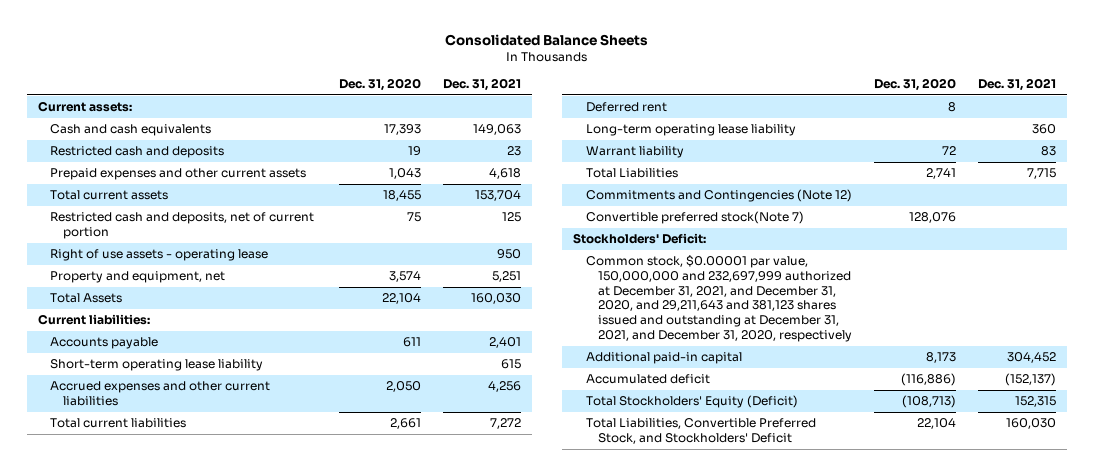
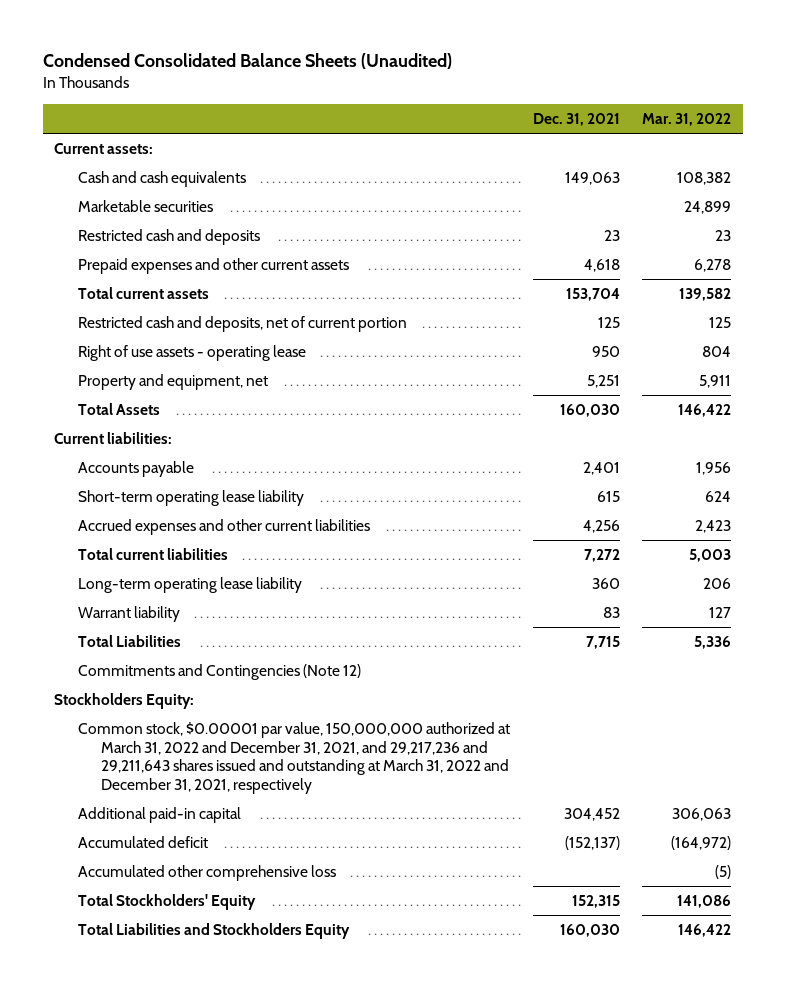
[445,34,649,47] Consolidated Balance Sheets -> [43,53,453,70] Condensed Consolidated Balance Sheets (Unaudited)
[339,78,422,92] Dec. 31, 2020 -> none
none -> [642,112,732,126] Mar. 31, 2022
none -> [77,200,213,213] Marketable securities
[585,102,667,113] Deferred rent -> none
[585,211,804,225] Convertible preferred stock(Note 7) -> none
[572,233,706,245] Stockholders' Deficit: -> [54,693,195,710] Stockholders Equity:
[585,255,853,342] Common stock, $0.00001 par value, 150,000,000 and 232,697,999 authorized at December 31, 2021, and December 31, 2020, and 29,211,643 and 381,123 shares issued and outstanding at December 31, 2021, and December 31, 2020, respectively -> [77,722,510,794] Common stock, $0.00001 par value, 150,000,000 authorized at March 31, 2022 and December 31, 2021, and 29,217,236 and 29,211,643 shares issued and outstanding at March 31, 2022 and December 31, 2021, respectively
none -> [77,865,336,882] Accumulated other comprehensive loss
[585,395,798,409] Total Stockholders' Equity (Deficit) -> [77,894,256,911] Total Stockholders' Equity
[585,418,816,445] Total Liabilities, Convertible Preferred Stock, and Stockholders' Deficit -> [77,923,350,940] Total Liabilities and Stockholders Equity

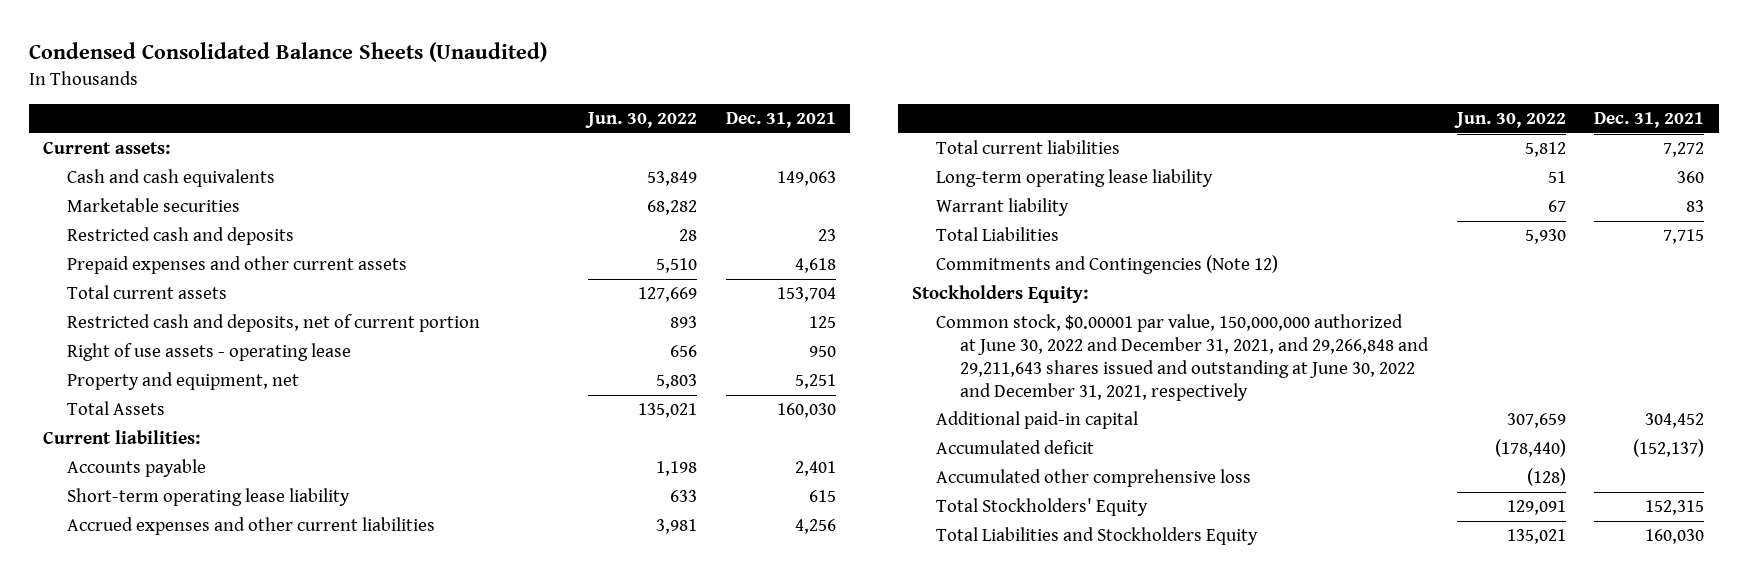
[642,112,732,126] Mar. 31, 2022 -> none
none -> [585,112,698,129] Jun. 30, 2022
[77,722,510,794] Common stock, $0.00001 par value, 150,000,000 authorized at March 31, 2022 and December 31, 2021, and 29,217,236 and 29,211,643 shares issued and outstanding at March 31, 2022 and December 31, 2021, respectively -> [936,314,1430,401] Common stock, $0.00001 par value, 150,000,000 authorized at June 30, 2022 and December 31, 2021, and 29,266,848 and 29,211,643 shares issued and outstanding at June 30, 2022 and December 31, 2021, respectively

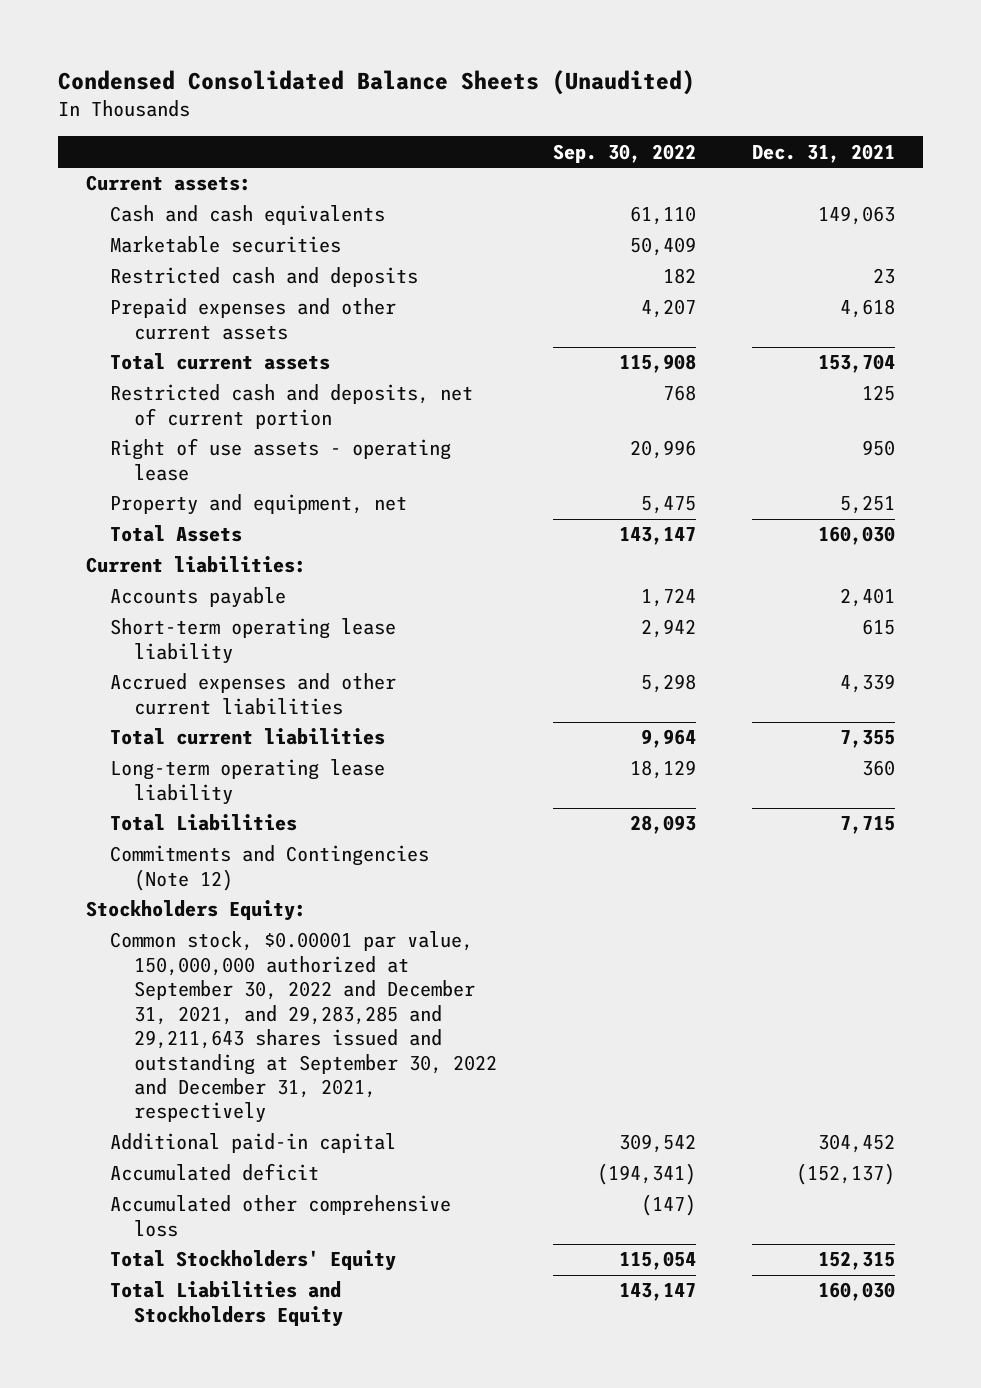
[585,112,698,129] Jun. 30, 2022 -> none
none -> [553,143,697,163] Sep. 30, 2022
[794,519,836,535] 4,256 -> [840,674,896,694] 4,339
[1663,142,1705,158] 7,272 -> [840,730,896,749] 7,355
[936,198,1070,217] Warrant liability -> none
[936,314,1430,401] Common stock, $0.00001 par value, 150,000,000 authorized at June 30, 2022 and December 31, 2021, and 29,266,848 and 29,211,643 shares issued and outstanding at June 30, 2022 and December 31, 2021, respectively -> [110,931,498,1124] Common stock, $0.00001 par value, 150,000,000 authorized at September 30, 2022 and December 31, 2021, and 29,283,285 and 29,211,643 shares issued and outstanding at September 30, 2022 and December 31, 2021, respectively

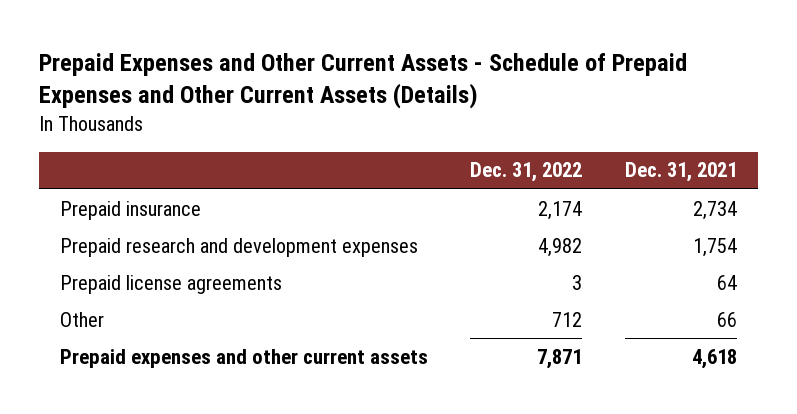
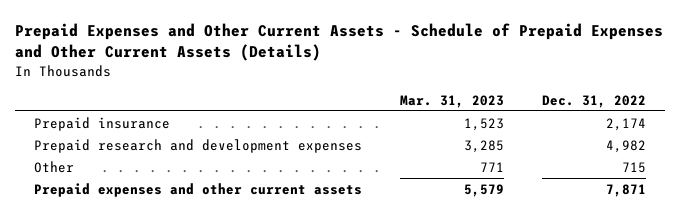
[624,162,737,183] Dec. 31, 2021 -> none
none -> [399,94,504,108] Mar. 31, 2023
[60,274,283,294] Prepaid license agreements -> none
[552,311,583,327] 712 -> [621,161,646,173] 715

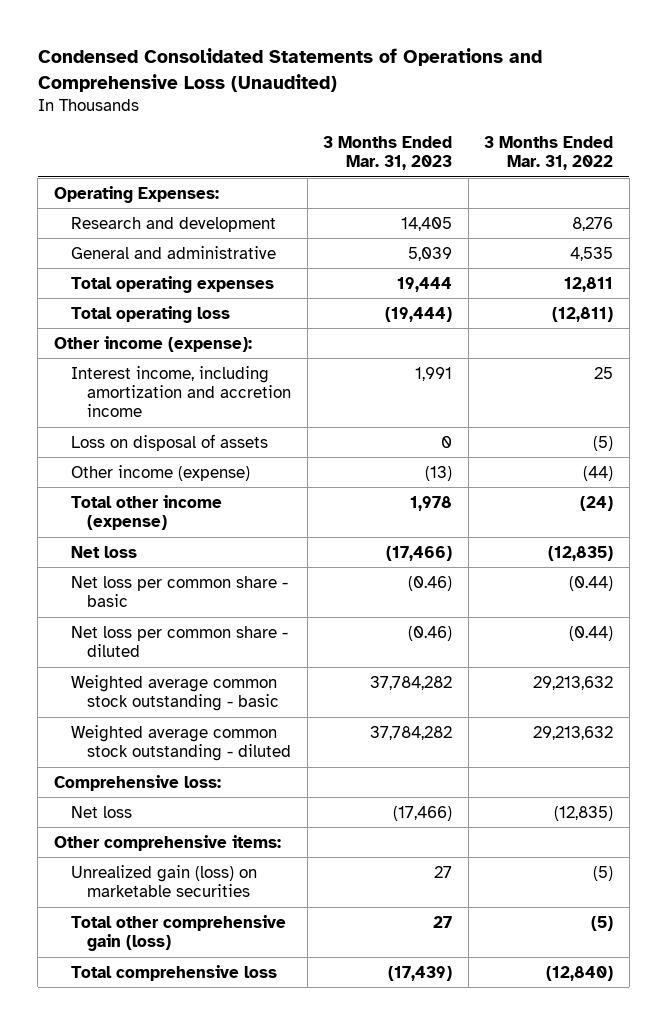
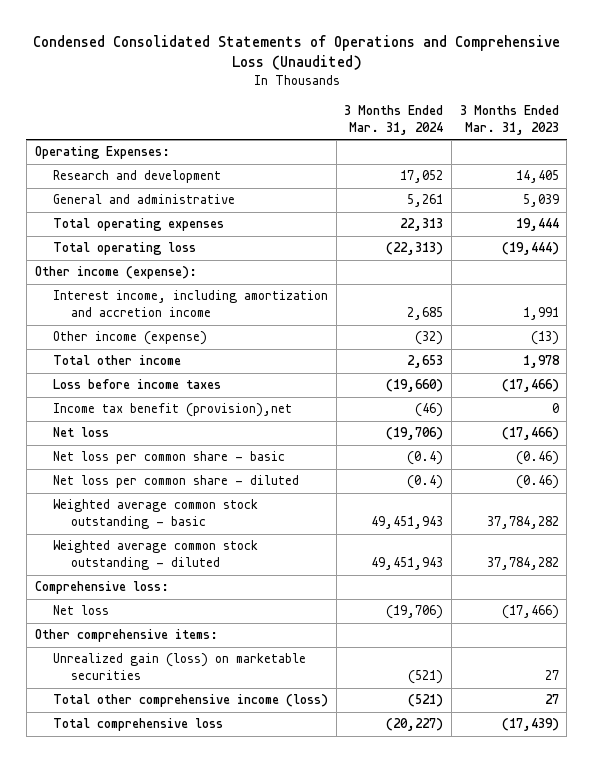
[484,135,614,171] 3 Months Ended Mar. 31, 2022 -> none
none -> [344,104,444,135] 3 Months Ended Mar. 31, 2024
[70,433,268,451] Loss on disposal of assets -> none
[70,494,222,531] Total other income (expense) -> [52,355,181,366] Total other income
none -> [52,379,221,390] Loss before income taxes
none -> [52,403,292,418] Income tax benefit (provision),net
[70,914,286,952] Total other comprehensive gain (loss) -> [52,694,328,708] Total other comprehensive income (loss)

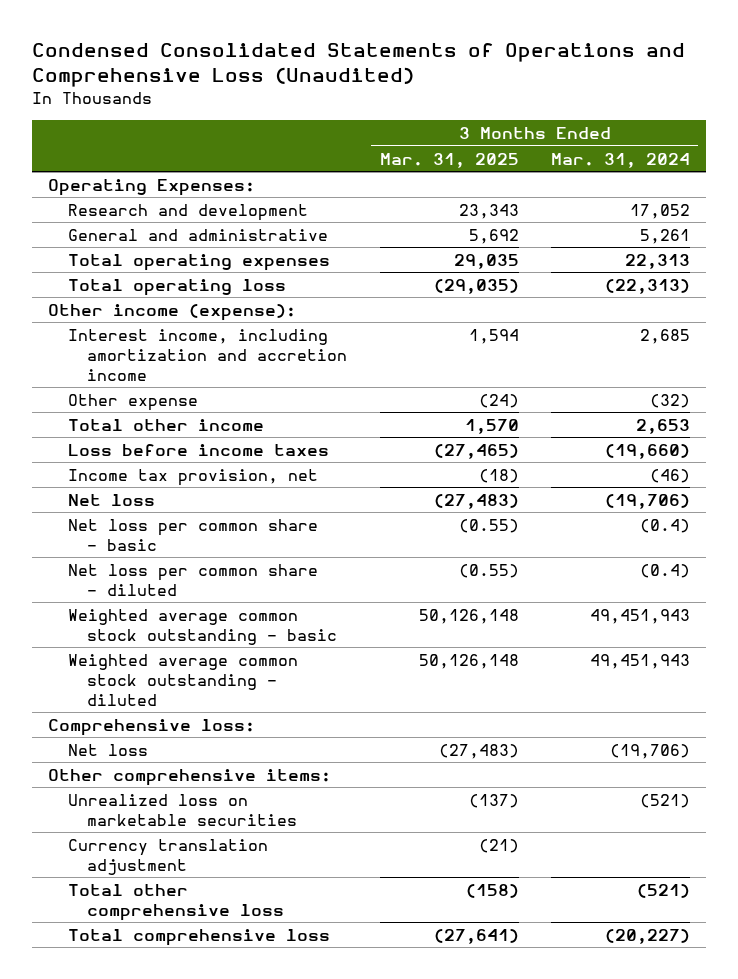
[459,104,559,135] 3 Months Ended Mar. 31, 2023 -> none
none -> [379,152,519,168] Mar. 31, 2025
[52,331,207,346] Other income (expense) -> [67,393,198,411] Other expense
[52,403,292,418] Income tax benefit (provision),net -> [67,468,318,486] Income tax provision, net
[52,653,306,681] Unrealized gain (loss) on marketable securities -> [67,793,298,826] Unrealized loss on marketable securities
none -> [67,838,268,875] Currency translation adjustment
[52,694,328,708] Total other comprehensive income (loss) -> [67,883,285,921] Total other comprehensive loss

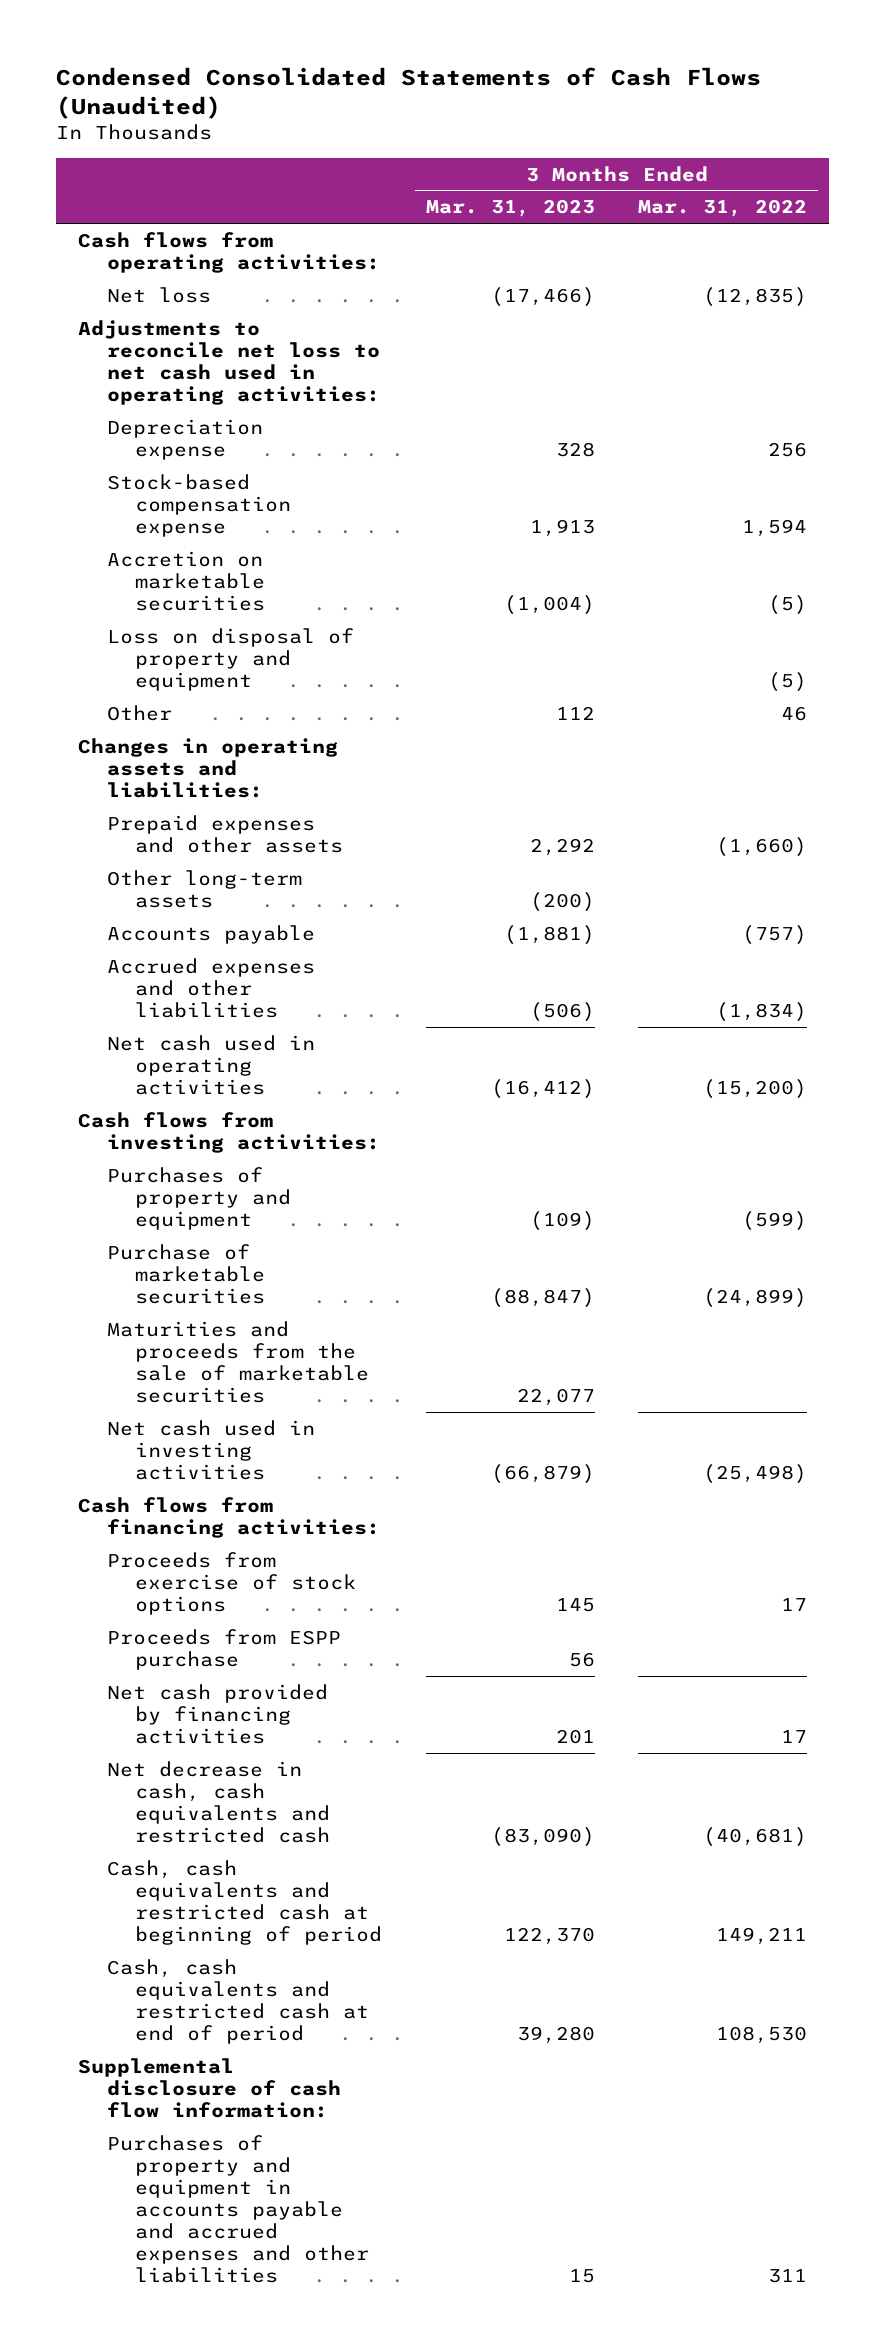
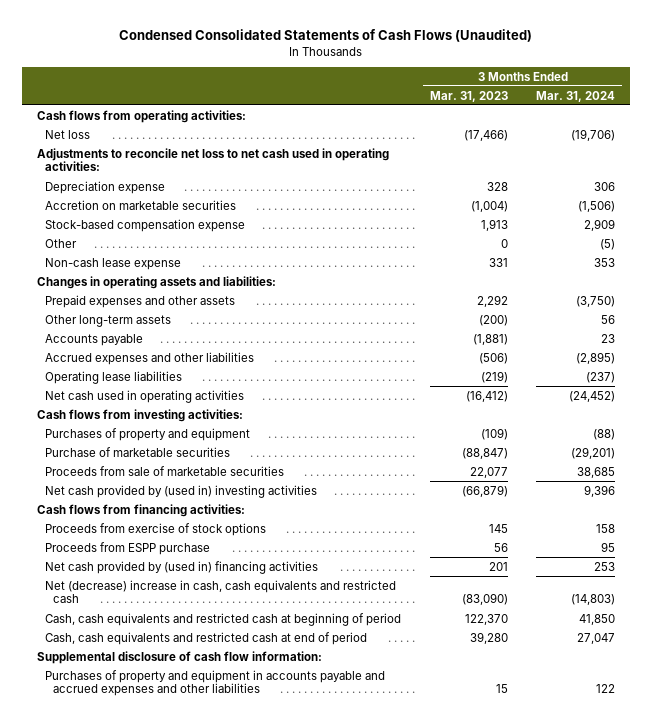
[638,199,808,218] Mar. 31, 2022 -> none
none -> [536,90,616,102] Mar. 31, 2024
[106,627,354,691] Loss on disposal of property and equipment -> none
[106,473,292,537] Stock-based compensation expense -> [45,218,246,232] Stock-based compensation expense
[555,705,595,720] 112 -> [500,238,508,248] 0
none -> [45,257,182,270] Non-cash lease expense
none -> [45,370,183,384] Operating lease liabilities
[106,1320,370,1404] Maturities and proceeds from the sale of marketable securities -> [45,465,285,476] Proceeds from sale of marketable securities
[106,1419,315,1480] Net cash used in investing activities -> [45,484,318,498] Net cash provided by (used in) investing activities
[106,1683,328,1744] Net cash provided by financing activities -> [45,560,319,574] Net cash provided by (used in) financing activities
[106,1760,331,1844] Net decrease in cash, cash equivalents and restricted cash -> [45,579,397,604] Net (decrease) increase in cash, cash equivalents and restricted cash

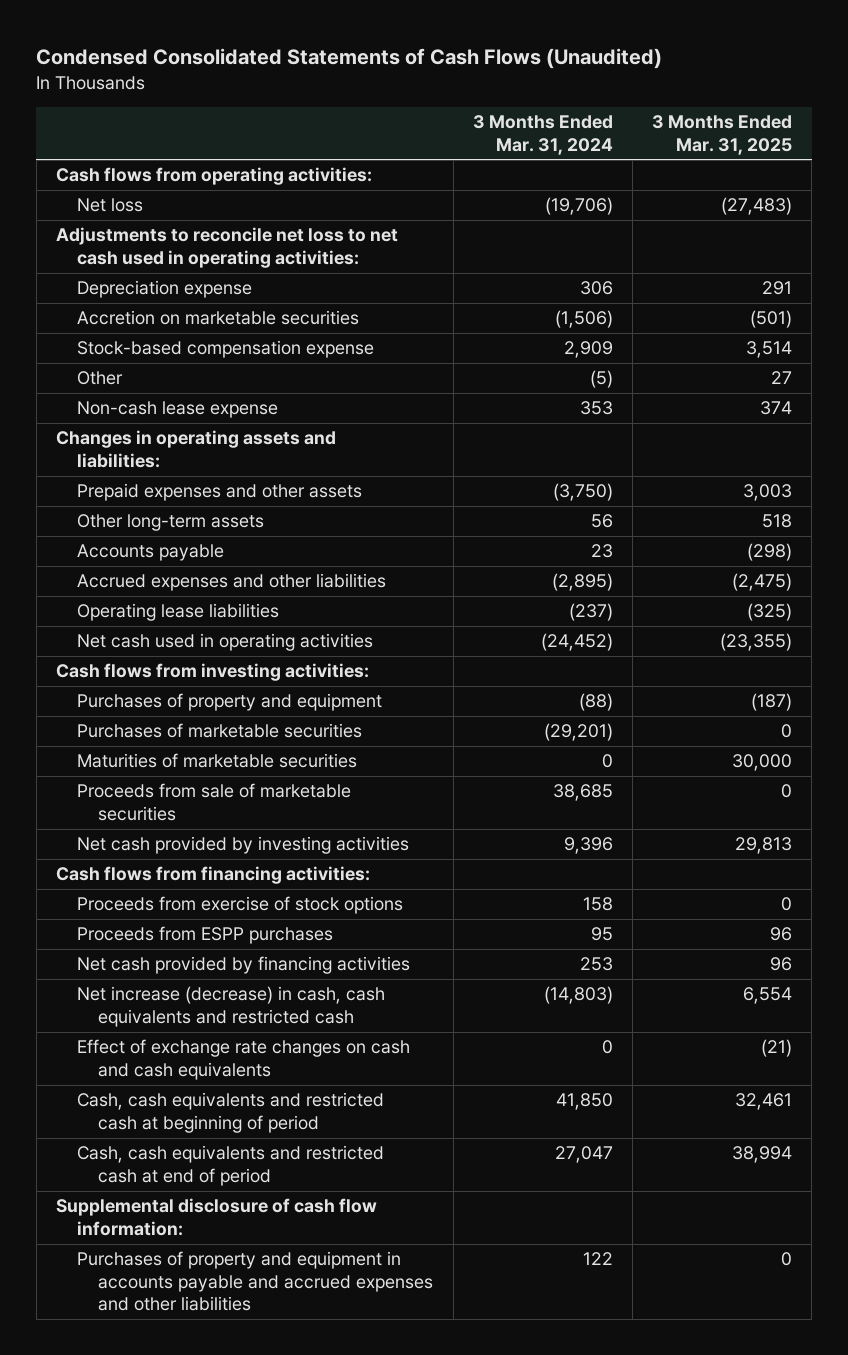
[429,90,508,102] Mar. 31, 2023 -> none
none -> [652,115,793,155] 3 Months Ended Mar. 31, 2025
[45,446,231,457] Purchase of marketable securities -> [77,723,363,739] Purchases of marketable securities
none -> [77,753,358,769] Maturities of marketable securities
[45,484,318,498] Net cash provided by (used in) investing activities -> [77,836,410,855] Net cash provided by investing activities
[45,541,211,555] Proceeds from ESPP purchase -> [77,926,334,945] Proceeds from ESPP purchases
[45,560,319,574] Net cash provided by (used in) financing activities -> [77,956,411,975] Net cash provided by financing activities
[45,579,397,604] Net (decrease) increase in cash, cash equivalents and restricted cash -> [77,986,386,1027] Net increase (decrease) in cash, cash equivalents and restricted cash
none -> [77,1039,411,1080] Effect of exchange rate changes on cash and cash equivalents

